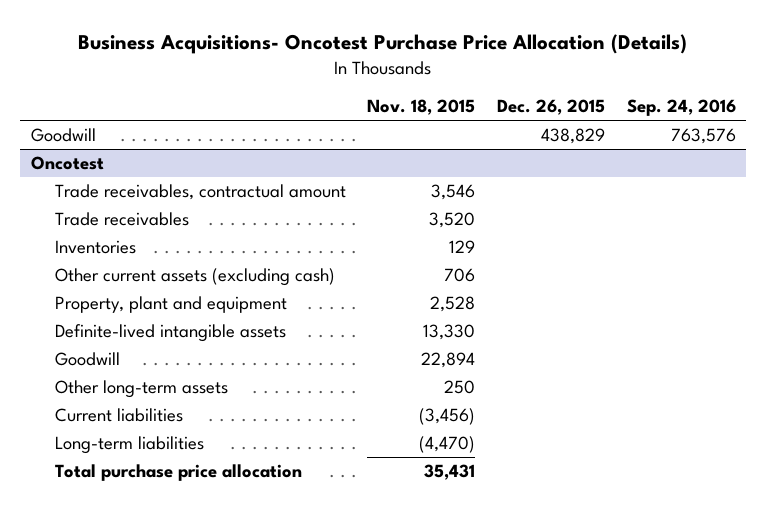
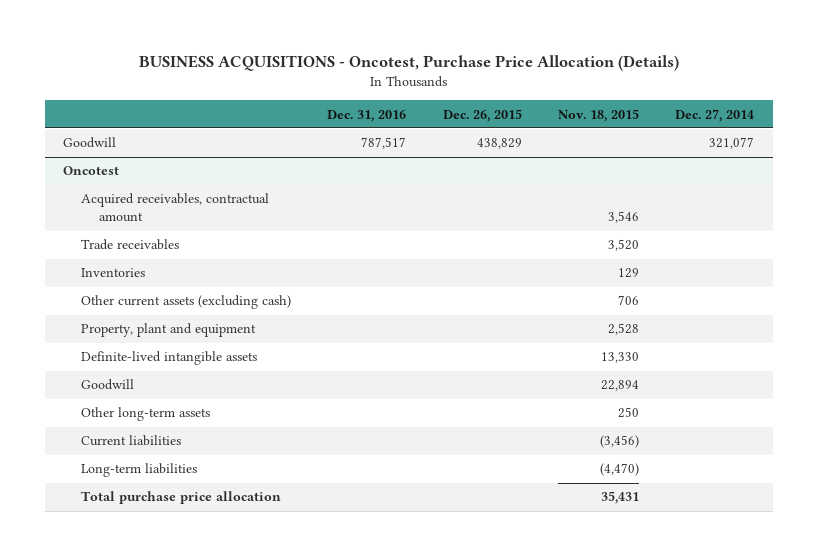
[78,33,688,54] Business Acquisitions- Oncotest Purchase Price Allocation (Details) -> [138,55,679,72] BUSINESS ACQUISITIONS - Oncotest, Purchase Price Allocation (Details)
[626,99,736,117] Sep. 24, 2016 -> none
none -> [327,109,407,122] Dec. 31, 2016
none -> [675,108,755,122] Dec. 27, 2014
[54,184,346,201] Trade receivables, contractual amount -> [81,193,270,223] Acquired receivables, contractual amount

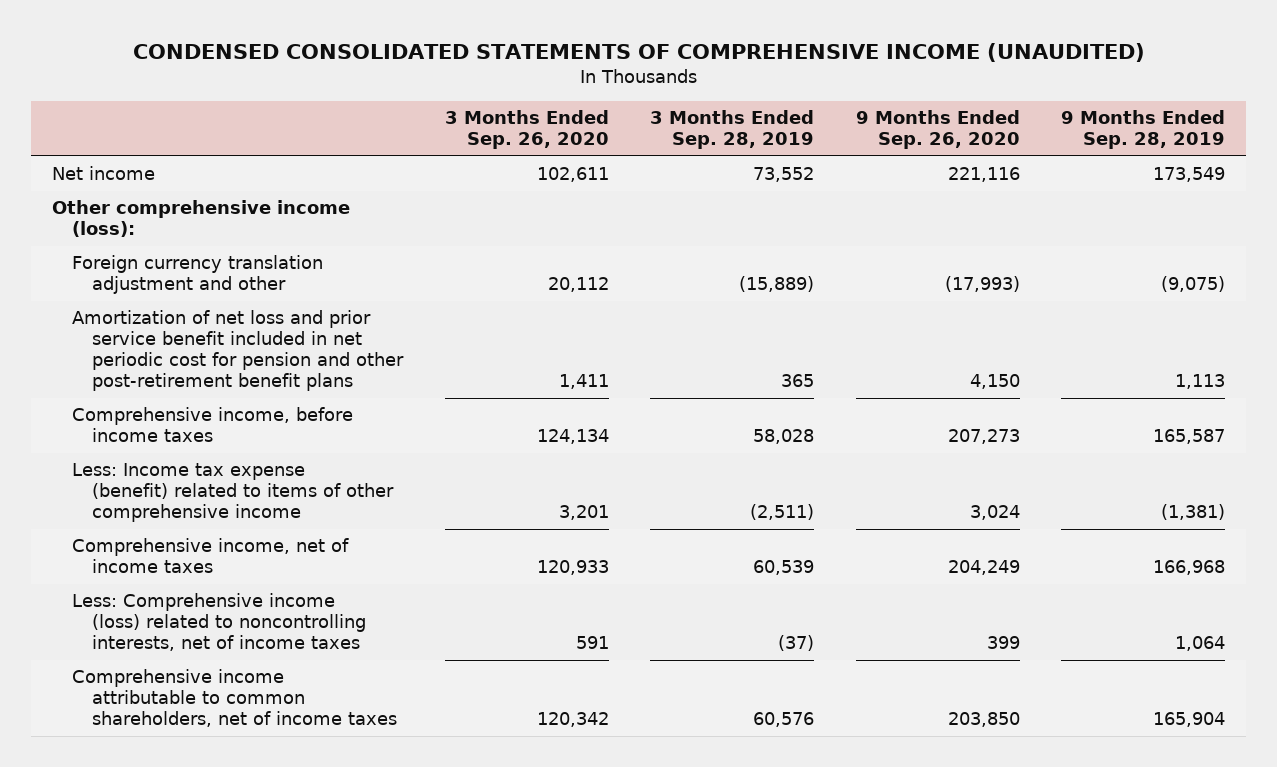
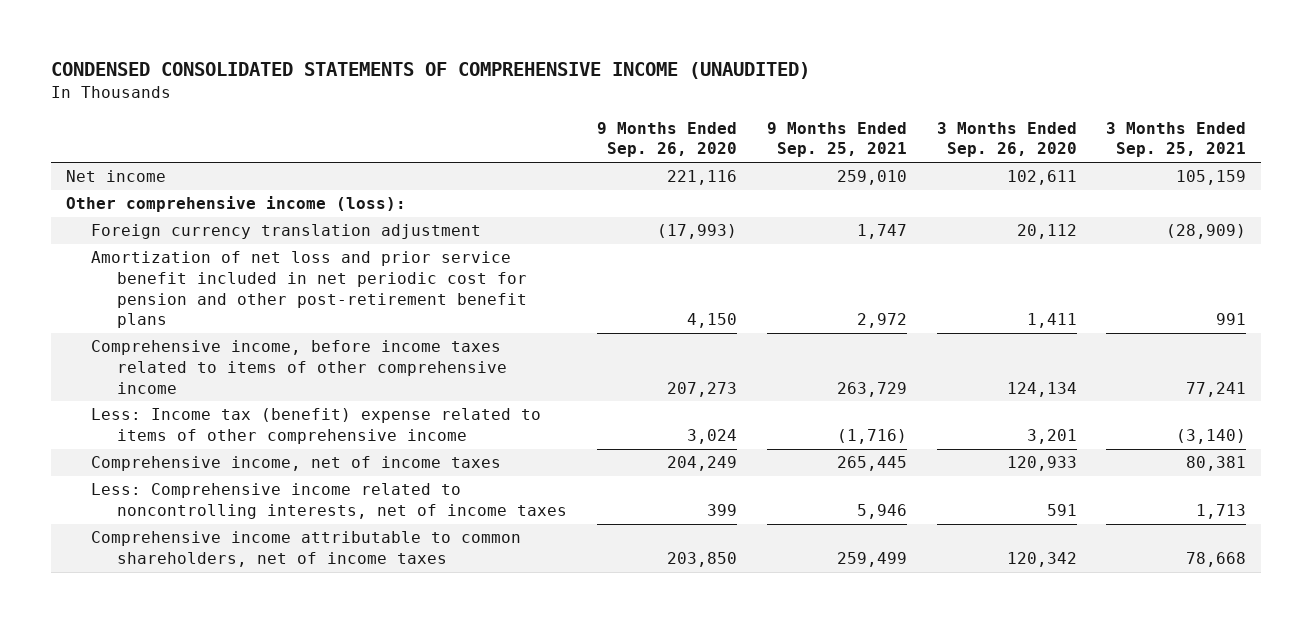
[650,110,815,150] 3 Months Ended Sep. 28, 2019 -> none
[1061,110,1226,150] 9 Months Ended Sep. 28, 2019 -> none
none -> [766,121,907,158] 9 Months Ended Sep. 25, 2021
none -> [1106,121,1247,158] 3 Months Ended Sep. 25, 2021
[72,255,324,295] Foreign currency translation adjustment and other -> [91,224,482,240] Foreign currency translation adjustment
[72,407,354,443] Comprehensive income, before income taxes -> [91,340,507,394] Comprehensive income, before income taxes related to items of other comprehensive income
[72,463,395,523] Less: Income tax expense (benefit) related to items of other comprehensive income -> [91,408,542,445] Less: Income tax (benefit) expense related to items of other comprehensive income
[72,593,367,652] Less: Comprehensive income (loss) related to noncontrolling interests, net of income taxes -> [91,483,567,520] Less: Comprehensive income related to noncontrolling interests, net of income taxes

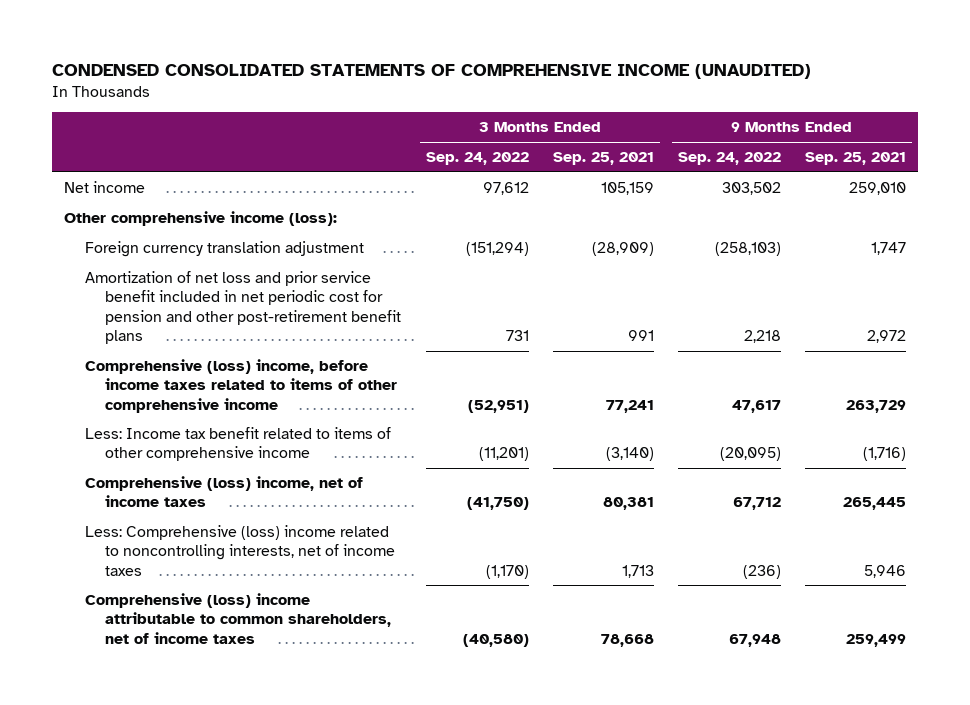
[596,121,737,158] 9 Months Ended Sep. 26, 2020 -> none
[936,121,1077,158] 3 Months Ended Sep. 26, 2020 -> none
none -> [425,152,529,166] Sep. 24, 2022
none -> [677,152,781,166] Sep. 24, 2022
[91,340,507,394] Comprehensive income, before income taxes related to items of other comprehensive income -> [84,359,398,413] Comprehensive (loss) income, before income taxes related to items of other comprehensive income
[91,408,542,445] Less: Income tax (benefit) expense related to items of other comprehensive income -> [84,427,391,462] Less: Income tax benefit related to items of other comprehensive income
[91,456,502,472] Comprehensive income, net of income taxes -> [84,476,363,508] Comprehensive (loss) income, net of income taxes
[91,483,567,520] Less: Comprehensive income related to noncontrolling interests, net of income taxes -> [84,525,396,576] Less: Comprehensive (loss) income related to noncontrolling interests, net of income taxes
[91,531,522,568] Comprehensive income attributable to common shareholders, net of income taxes -> [84,593,392,644] Comprehensive (loss) income attributable to common shareholders, net of income taxes

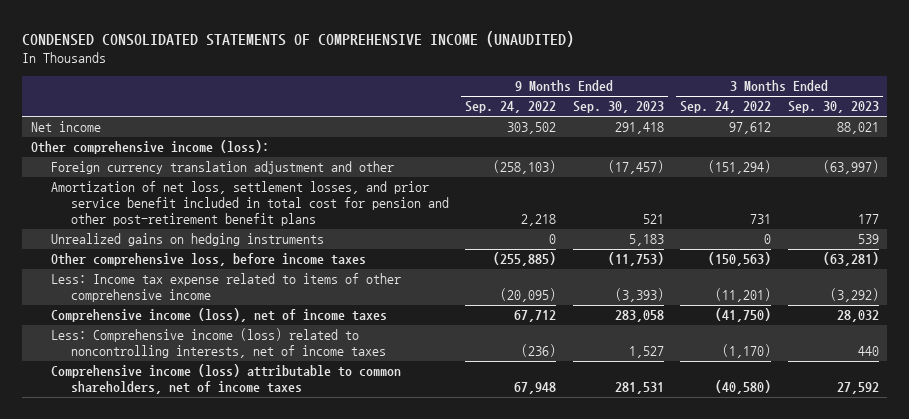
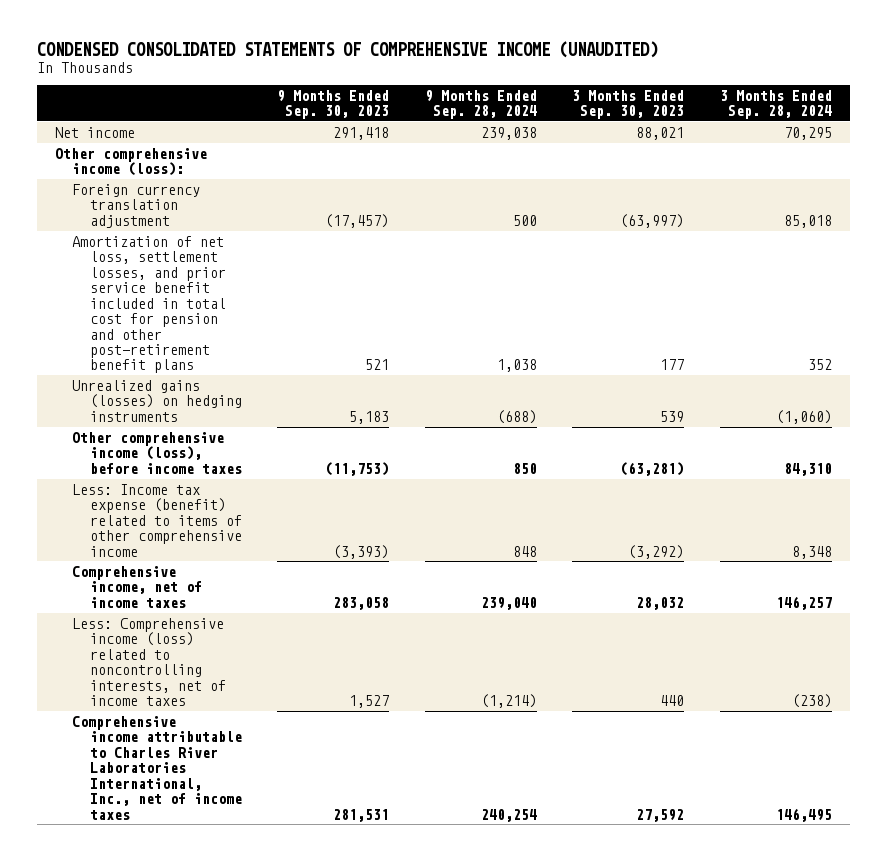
[465,101,557,114] Sep. 24, 2022 -> none
[680,101,772,114] Sep. 24, 2022 -> none
none -> [424,89,537,120] 9 Months Ended Sep. 28, 2024
none -> [719,89,832,120] 3 Months Ended Sep. 28, 2024
[50,161,394,175] Foreign currency translation adjustment and other -> [72,183,201,228] Foreign currency translation adjustment
[50,233,324,247] Unrealized gains on hedging instruments -> [72,379,242,422] Unrealized gains (losses) on hedging instruments
[50,253,366,267] Other comprehensive loss, before income taxes -> [72,431,242,474] Other comprehensive income (loss), before income taxes
[50,273,401,303] Less: Income tax expense related to items of other comprehensive income -> [72,483,242,557] Less: Income tax expense (benefit) related to items of other comprehensive income
[50,308,387,323] Comprehensive income (loss), net of income taxes -> [72,565,202,608] Comprehensive income, net of income taxes
[50,364,401,395] Comprehensive income (loss) attributable to common shareholders, net of income taxes -> [72,715,242,820] Comprehensive income attributable to Charles River Laboratories International, Inc., net of income taxes

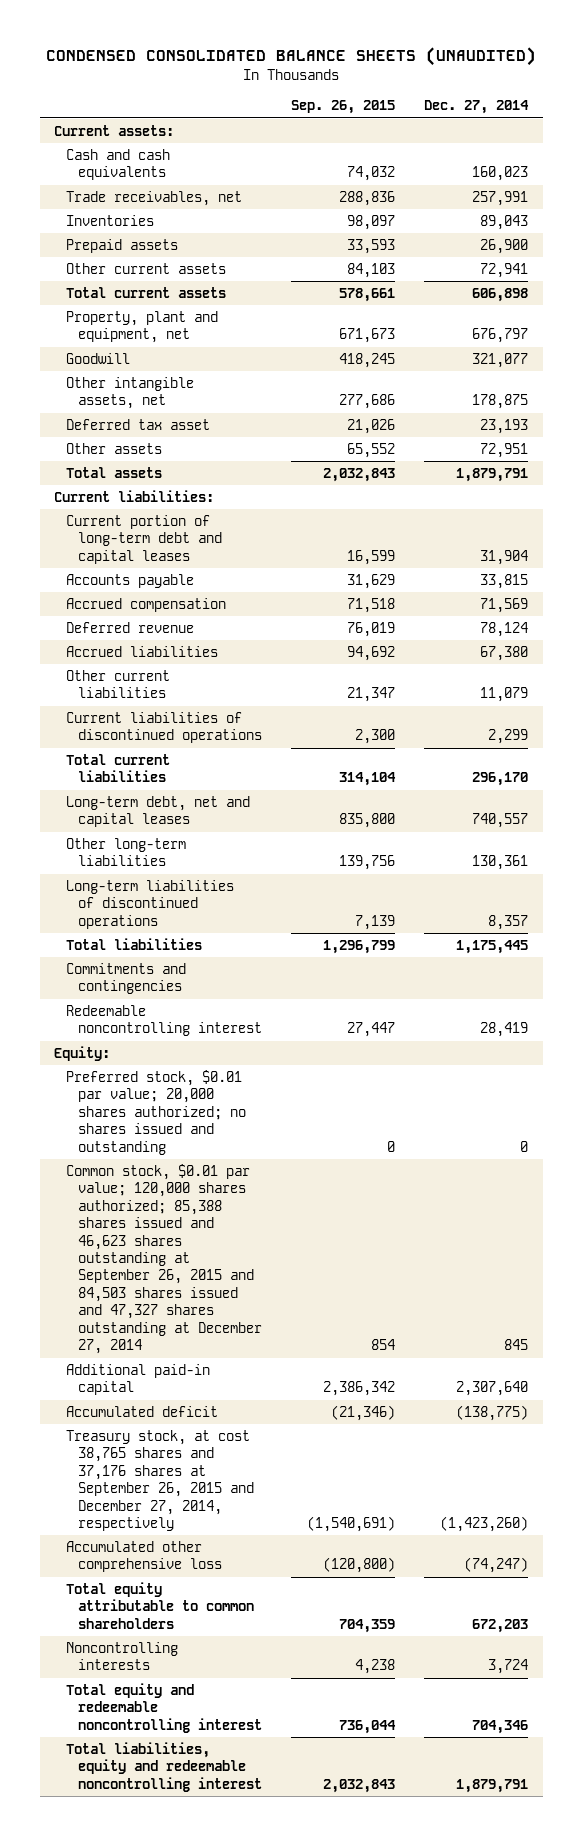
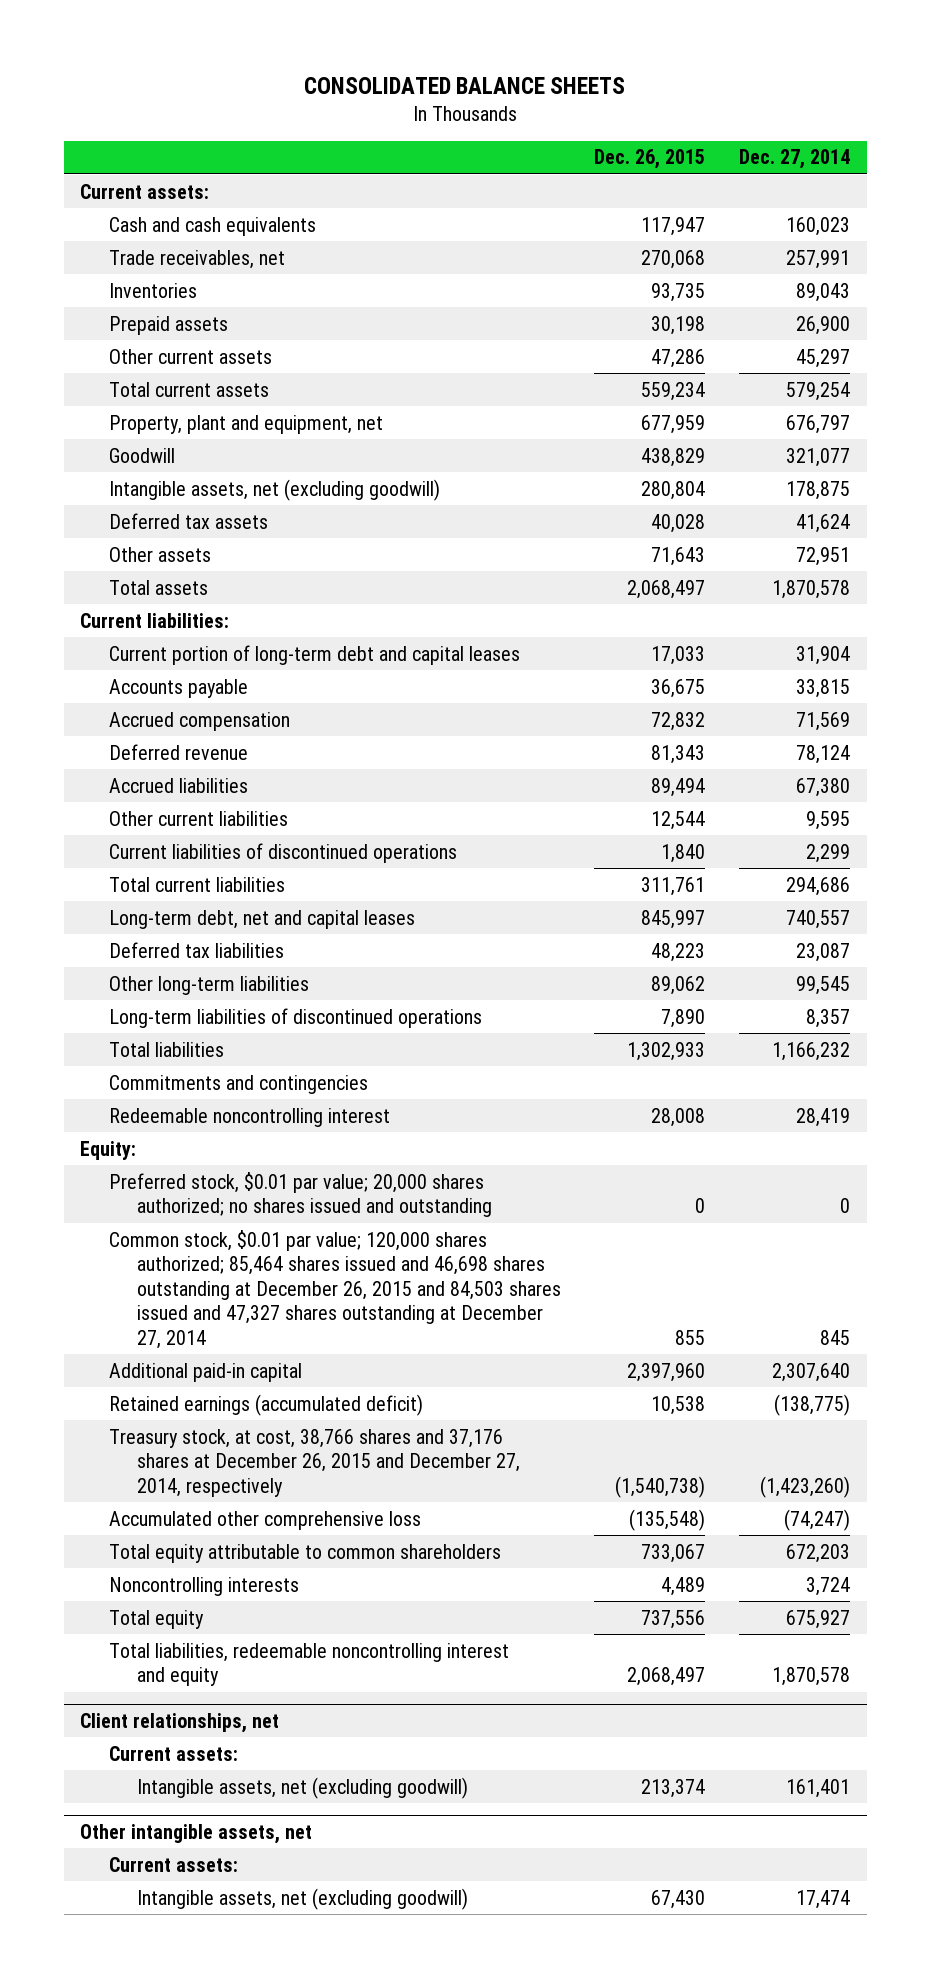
[46,47,537,67] CONDENSED CONSOLIDATED BALANCE SHEETS (UNAUDITED) -> [304,77,626,95] CONSOLIDATED BALANCE SHEETS
[291,100,396,115] Sep. 26, 2015 -> none
none -> [594,149,706,170] Dec. 26, 2015
[480,262,529,278] 72,941 -> [795,348,850,368] 45,297
[472,287,529,302] 606,898 -> [785,381,850,401] 579,254
[66,376,195,410] Other intangible assets, net -> [108,478,440,501] Intangible assets, net (excluding goodwill)
[66,418,211,430] Deferred tax asset -> [108,512,268,529] Deferred tax assets
[480,418,529,434] 23,193 -> [795,513,850,533] 41,624
[456,467,529,482] 1,879,791 -> [771,579,850,599] 1,870,578
[480,687,529,703] 11,079 -> [805,810,850,830] 9,595
[472,772,529,787] 296,170 -> [785,876,850,896] 294,686
none -> [108,941,284,958] Deferred tax liabilities
[472,855,529,871] 130,361 -> [795,975,850,995] 99,545
[456,939,529,954] 1,175,445 -> [771,1041,850,1061] 1,166,232
[66,1163,263,1355] Common stock, $0.01 par value; 120,000 shares authorized; 85,388 shares issued and 46,623 shares outstanding at September 26, 2015 and 84,503 shares issued and 47,327 shares outstanding at December 27, 2014 -> [108,1229,561,1349] Common stock, $0.01 par value; 120,000 shares authorized; 85,464 shares issued and 46,698 shares outstanding at December 26, 2015 and 84,503 shares issued and 47,327 shares outstanding at December 27, 2014
[66,1405,219,1417] Accumulated deficit -> [108,1393,423,1416] Retained earnings (accumulated deficit)
[66,1429,255,1532] Treasury stock, at cost 38,765 shares and 37,176 shares at September 26, 2015 and December 27, 2014, respectively -> [108,1428,520,1497] Treasury stock, at cost, 38,766 shares and 37,176 shares at December 26, 2015 and December 27, 2014, respectively
[66,1682,263,1733] Total equity and redeemable noncontrolling interest -> [108,1609,204,1629] Total equity
[472,1719,529,1734] 704,346 -> [785,1609,850,1629] 675,927
[66,1741,263,1792] Total liabilities, equity and redeemable noncontrolling interest -> [108,1642,509,1687] Total liabilities, redeemable noncontrolling interest and equity
[456,1778,529,1793] 1,879,791 -> [771,1667,850,1687] 1,870,578
none -> [80,1712,280,1733] Client relationships, net
none -> [108,1745,238,1761] Current assets:
none -> [136,1776,468,1799] Intangible assets, net (excluding goodwill)
none -> [80,1823,313,1844] Other intangible assets, net
none -> [108,1856,238,1872] Current assets:
none -> [136,1887,468,1910] Intangible assets, net (excluding goodwill)

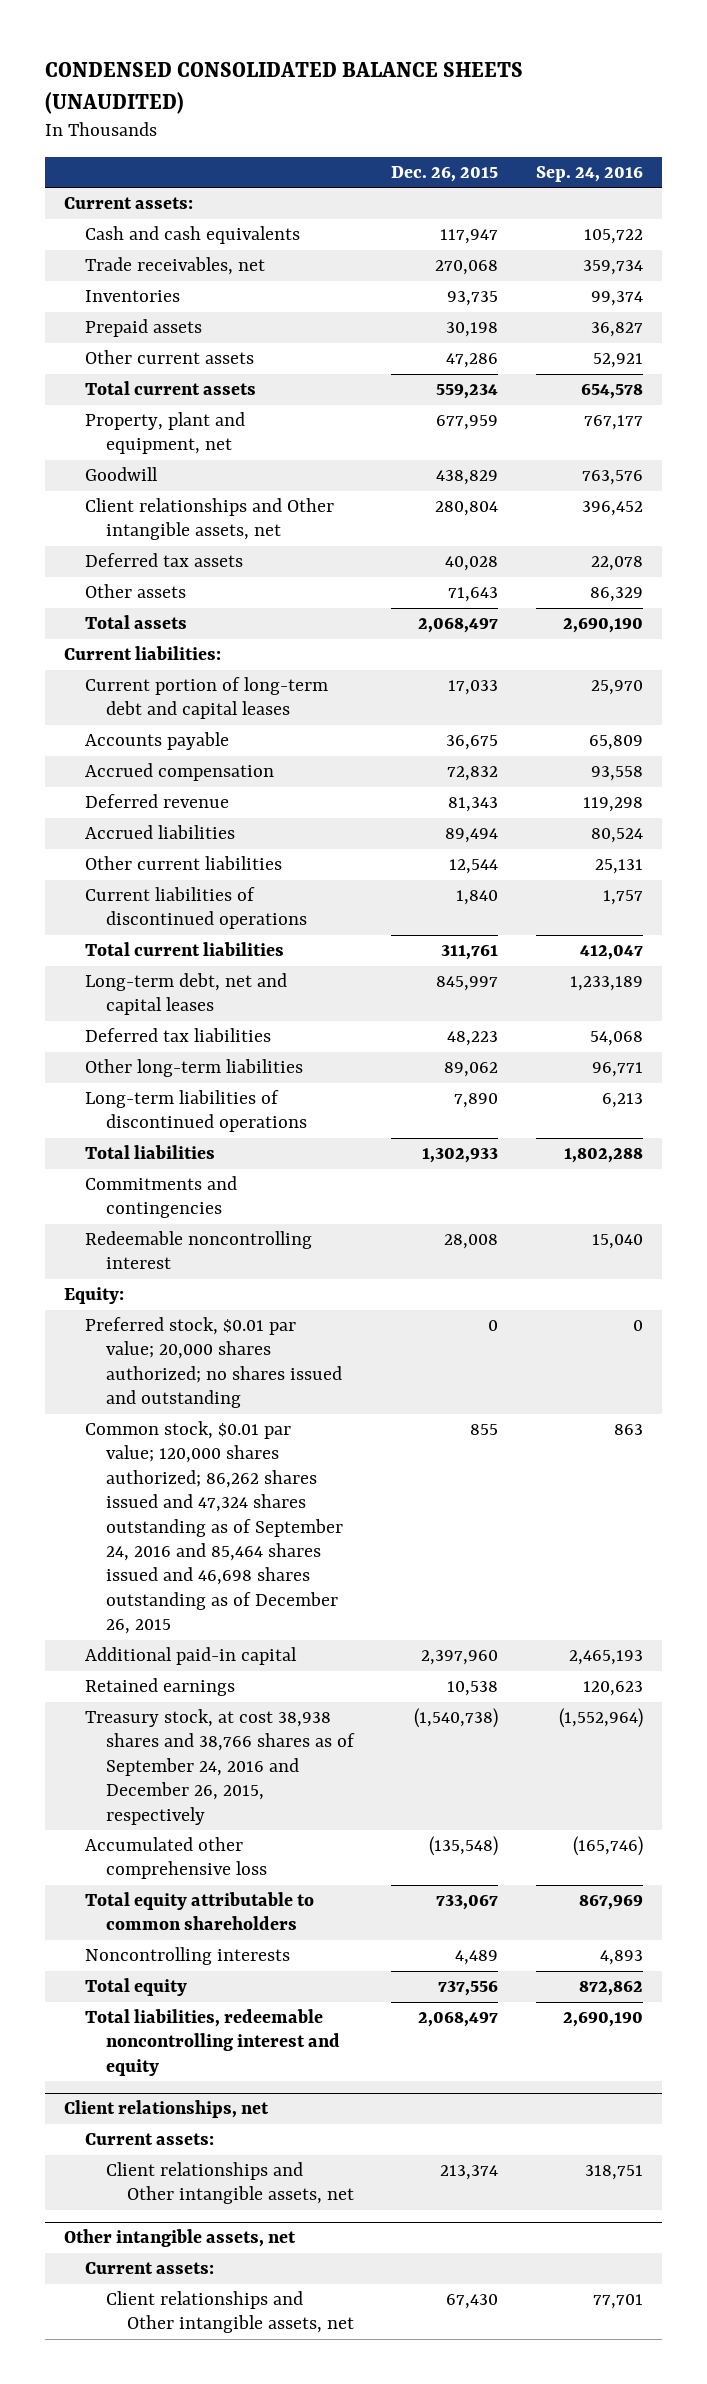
[304,77,626,95] CONSOLIDATED BALANCE SHEETS -> [45,61,524,114] CONDENSED CONSOLIDATED BALANCE SHEETS (UNAUDITED)
[738,149,850,170] Dec. 27, 2014 -> none
none -> [535,165,643,182] Sep. 24, 2016
[108,478,440,501] Intangible assets, net (excluding goodwill) -> [84,498,334,541] Client relationships and Other intangible assets, net
[108,1229,561,1349] Common stock, $0.01 par value; 120,000 shares authorized; 85,464 shares issued and 46,698 shares outstanding at December 26, 2015 and 84,503 shares issued and 47,327 shares outstanding at December 27, 2014 -> [84,1421,343,1635] Common stock, $0.01 par value; 120,000 shares authorized; 86,262 shares issued and 47,324 shares outstanding as of September 24, 2016 and 85,464 shares issued and 46,698 shares outstanding as of December 26, 2015
[108,1393,423,1416] Retained earnings (accumulated deficit) -> [84,1678,235,1697] Retained earnings
[108,1428,520,1497] Treasury stock, at cost, 38,766 shares and 37,176 shares at December 26, 2015 and December 27, 2014, respectively -> [84,1709,355,1825] Treasury stock, at cost 38,938 shares and 38,766 shares as of September 24, 2016 and December 26, 2015, respectively
[136,1776,468,1799] Intangible assets, net (excluding goodwill) -> [105,2162,354,2205] Client relationships and Other intangible assets, net
[136,1887,468,1910] Intangible assets, net (excluding goodwill) -> [105,2291,354,2334] Client relationships and Other intangible assets, net

